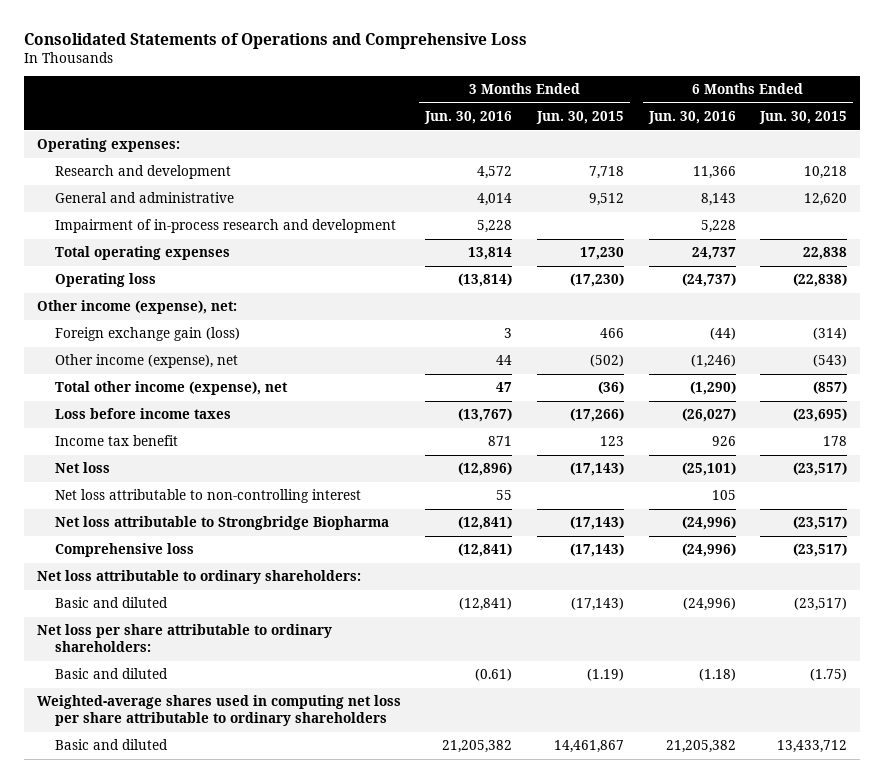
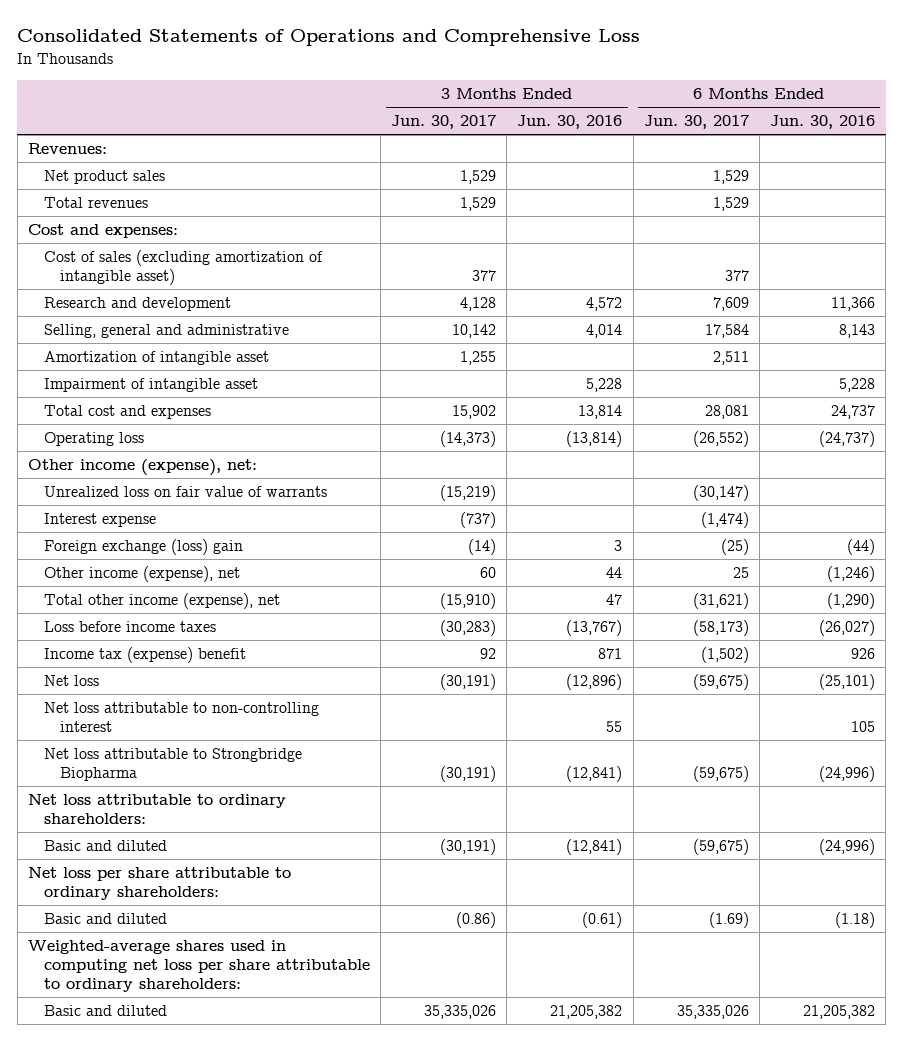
[536,111,625,125] Jun. 30, 2015 -> none
[759,111,848,125] Jun. 30, 2015 -> none
none -> [391,115,497,130] Jun. 30, 2017
none -> [643,115,749,130] Jun. 30, 2017
none -> [27,143,107,155] Revenues:
none -> [43,170,165,185] Net product sales
none -> [43,197,148,209] Total revenues
[36,138,180,153] Operating expenses: -> [27,224,178,239] Cost and expenses:
none -> [43,250,323,285] Cost of sales (excluding amortization of intangible asset)
[55,192,235,204] General and administrative -> [43,324,289,339] Selling, general and administrative
none -> [43,351,269,366] Amortization of intangible asset
[55,219,397,234] Impairment of in-process research and development -> [43,378,258,393] Impairment of intangible asset
[55,246,231,261] Total operating expenses -> [43,405,211,420] Total cost and expenses
none -> [43,486,327,498] Unrealized loss on fair value of warrants
none -> [43,513,156,528] Interest expense
[55,327,241,342] Foreign exchange gain (loss) -> [43,539,243,556] Foreign exchange (loss) gain
[55,435,179,447] Income tax benefit -> [43,647,246,664] Income tax (expense) benefit
[55,543,195,558] Comprehensive loss -> none
[36,695,401,727] Weighted-average shares used in computing net loss per share attributable to ordinary shareholders -> [27,940,370,992] Weighted-average shares used in computing net loss per share attributable to ordinary shareholders:

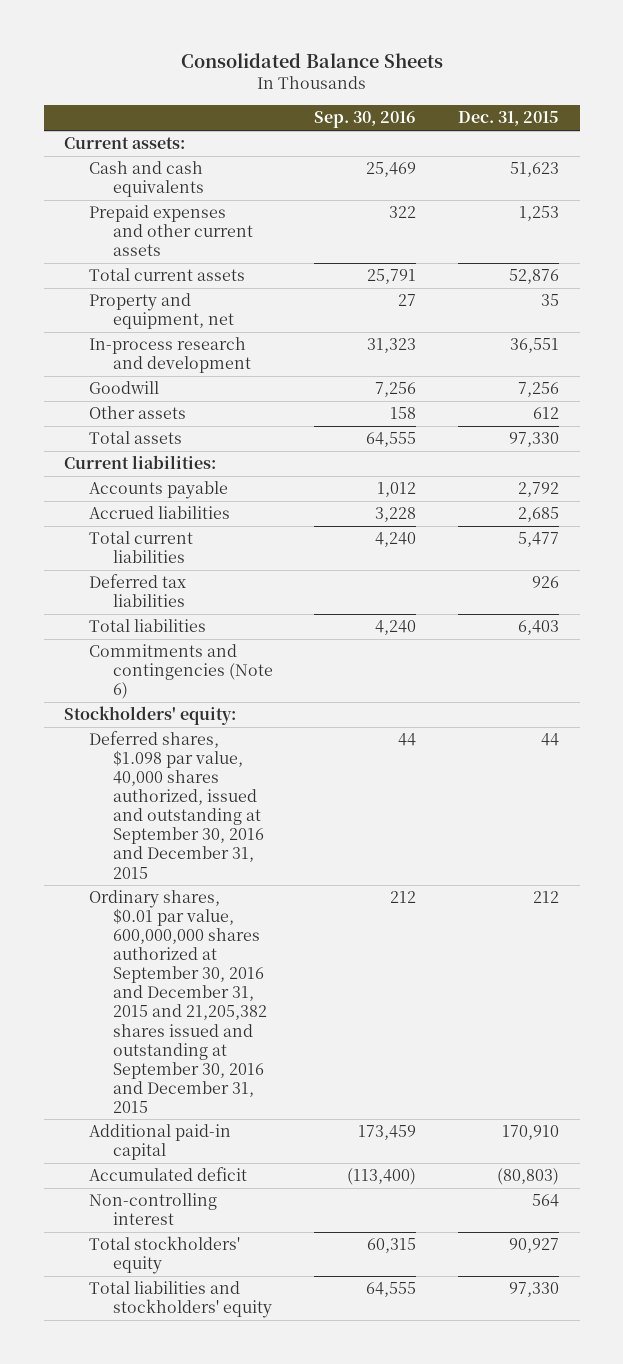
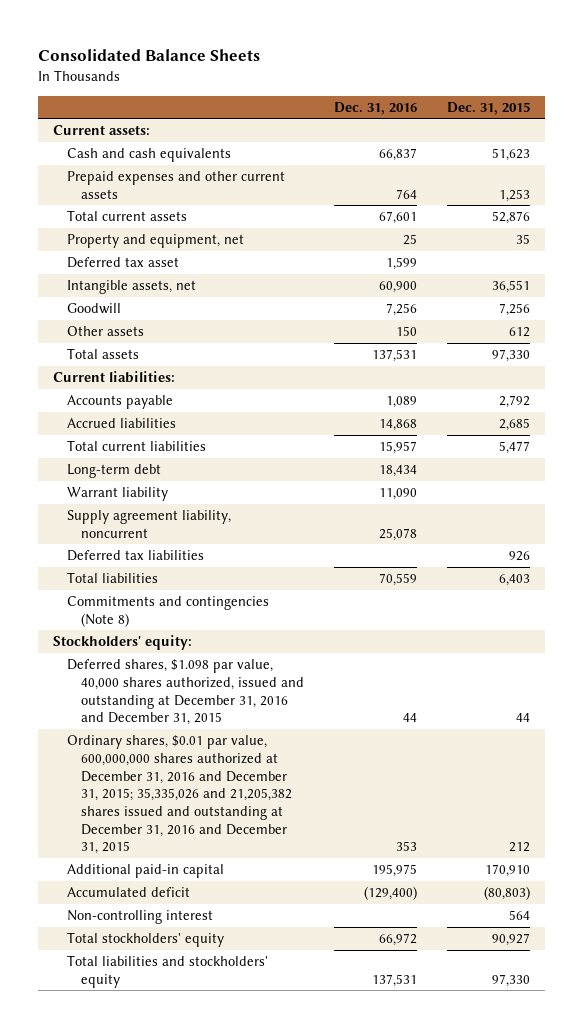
[314,111,417,129] Sep. 30, 2016 -> none
none -> [334,101,418,115] Dec. 31, 2016
none -> [67,257,180,269] Deferred tax asset
[88,337,252,374] In-process research and development -> [67,280,197,295] Intangible assets, net
none -> [67,464,162,479] Long-term debt
none -> [67,487,169,502] Warrant liability
none -> [67,510,232,538] Supply agreement liability, noncurrent
[88,644,274,700] Commitments and contingencies (Note 6) -> [67,596,270,627] Commitments and contingencies (Note 8)
[88,731,265,879] Deferred shares, $1.098 par value, 40,000 shares authorized, issued and outstanding at September 30, 2016 and December 31, 2015 -> [67,659,305,726] Deferred shares, $1.098 par value, 40,000 shares authorized, issued and outstanding at December 31, 2016 and December 31, 2015
[88,890,268,1113] Ordinary shares, $0.01 par value, 600,000,000 shares authorized at September 30, 2016 and December 31, 2015 and 21,205,382 shares issued and outstanding at September 30, 2016 and December 31, 2015 -> [67,735,293,855] Ordinary shares, $0.01 par value, 600,000,000 shares authorized at December 31, 2016 and December 31, 2015; 35,335,026 and 21,205,382 shares issued and outstanding at December 31, 2016 and December 31, 2015

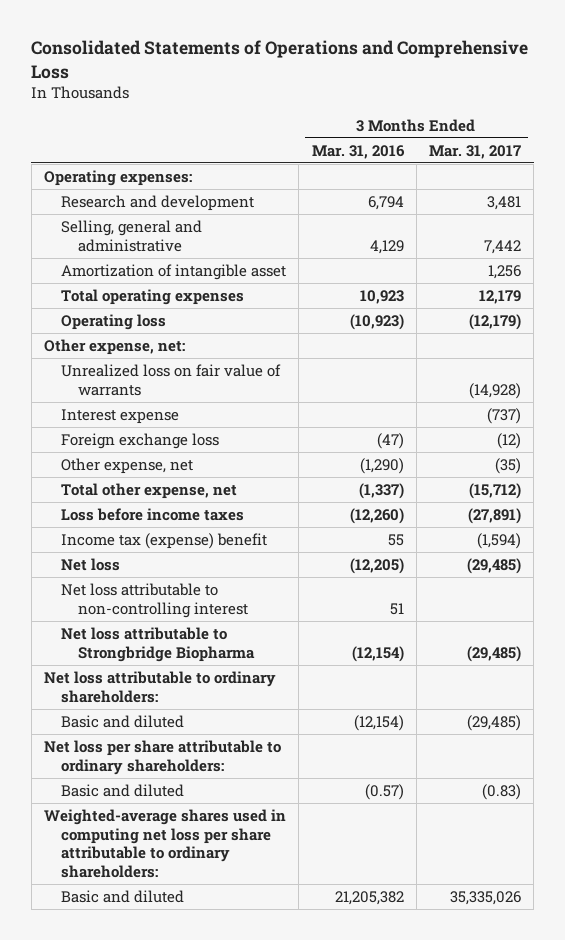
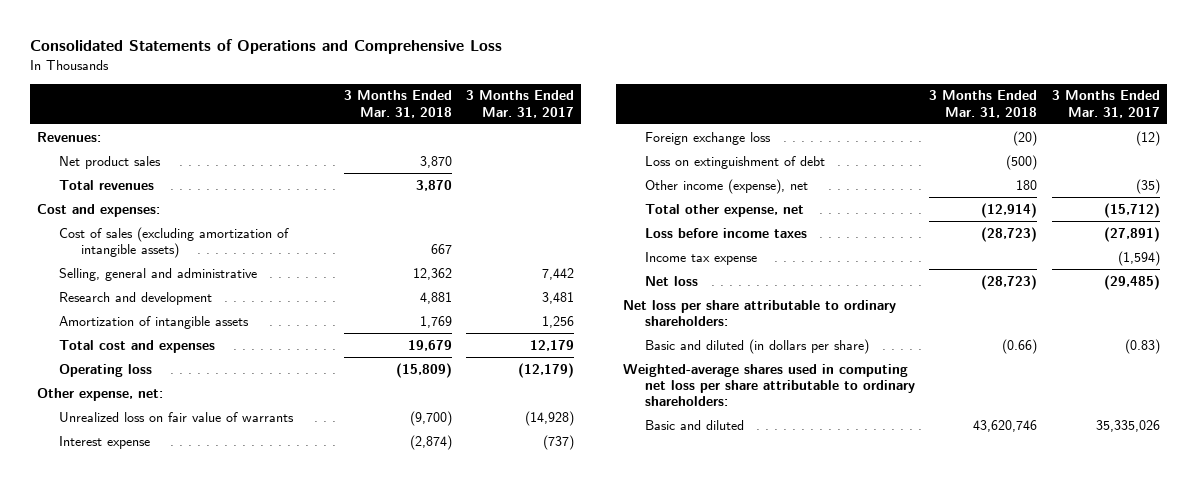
[311,144,405,159] Mar. 31, 2016 -> none
none -> [343,90,452,118] 3 Months Ended Mar. 31, 2018
none -> [37,131,102,142] Revenues:
none -> [59,155,162,169] Net product sales
none -> [59,179,155,190] Total revenues
[43,169,192,186] Operating expenses: -> [37,203,161,217] Cost and expenses:
none -> [59,226,290,258] Cost of sales (excluding amortization of intangible assets)
[60,194,254,211] Research and development -> [59,291,213,305] Research and development
[60,263,286,280] Amortization of intangible asset -> [59,315,250,329] Amortization of intangible assets
[60,288,244,305] Total operating expenses -> [59,339,216,353] Total cost and expenses
none -> [644,155,825,169] Loss on extinguishment of debt
[60,457,193,474] Other expense, net -> [644,178,808,194] Other income (expense), net
[60,532,267,549] Income tax (expense) benefit -> [644,251,757,265] Income tax expense
[60,582,248,618] Net loss attributable to non-controlling interest -> none
[60,626,255,662] Net loss attributable to Strongbridge Biopharma -> none
[43,670,276,703] Net loss attributable to ordinary shareholders: -> none
[60,714,184,728] Basic and diluted -> none
[60,783,184,797] Basic and diluted -> [644,338,869,354] Basic and diluted (in dollars per share)

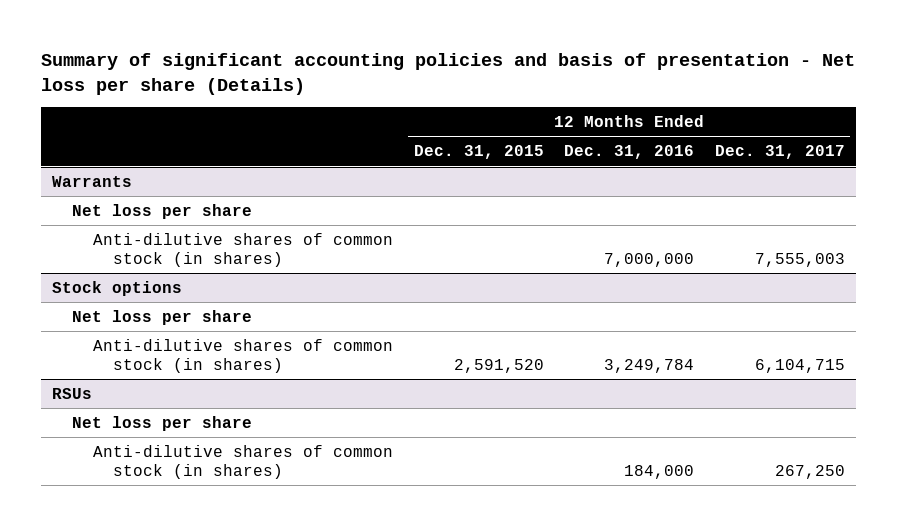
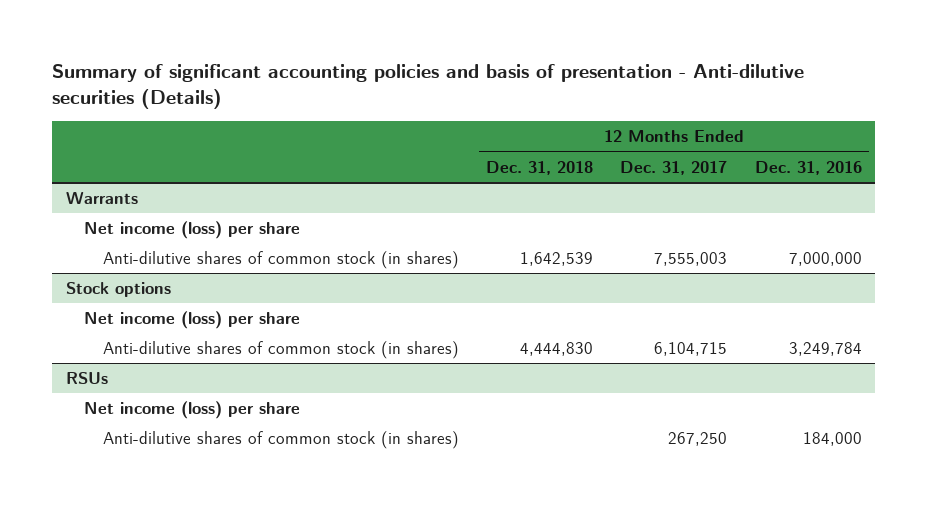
[41,53,856,96] Summary of significant accounting policies and basis of presentation - Net loss per share (Details) -> [52,64,805,110] Summary of significant accounting policies and basis of presentation - Anti-dilutive securities (Details)
[413,145,544,160] Dec. 31, 2015 -> none
none -> [485,160,593,175] Dec. 31, 2018
[72,203,253,219] Net loss per share -> [84,221,301,240] Net income (loss) per share
[72,309,253,325] Net loss per share -> [84,311,301,330] Net income (loss) per share
[72,415,253,431] Net loss per share -> [84,401,301,420] Net income (loss) per share

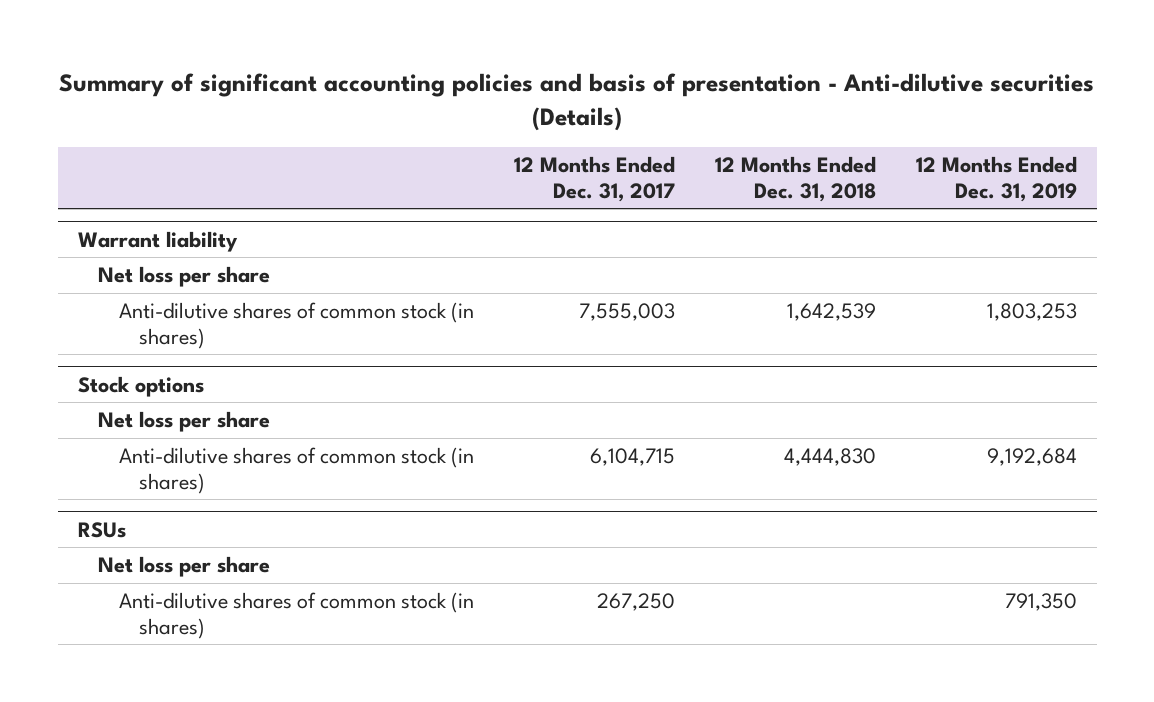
[754,160,862,175] Dec. 31, 2016 -> none
none -> [915,156,1077,202] 12 Months Ended Dec. 31, 2019
[66,192,139,205] Warrants -> [77,230,238,252] Warrant liability
[84,221,301,240] Net income (loss) per share -> [98,266,271,288] Net loss per share
[84,311,301,330] Net income (loss) per share -> [98,411,271,433] Net loss per share
[84,401,301,420] Net income (loss) per share -> [98,556,271,578] Net loss per share

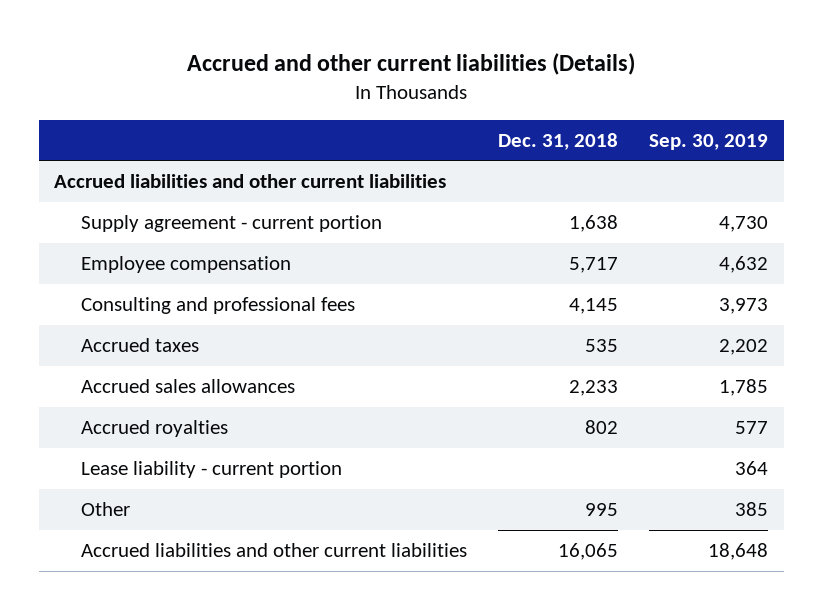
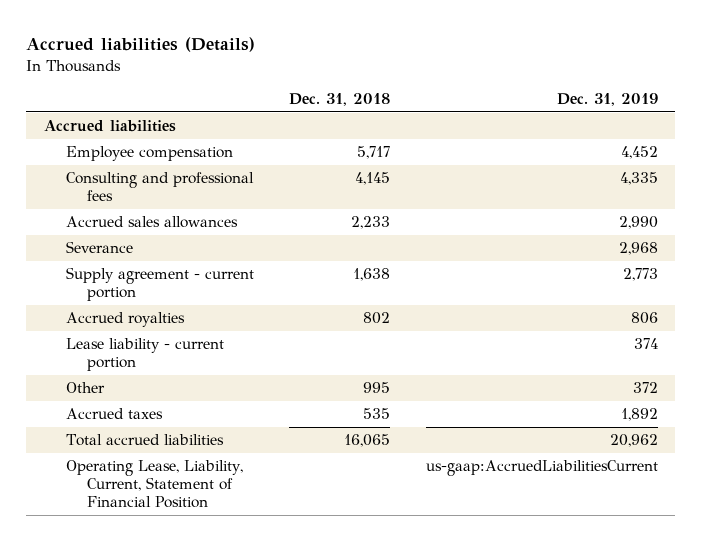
[187,52,636,75] Accrued and other current liabilities (Details) -> [26,37,256,53] Accrued liabilities (Details)
[649,133,769,150] Sep. 30, 2019 -> none
none -> [556,93,658,107] Dec. 31, 2019
[54,174,447,189] Accrued liabilities and other current liabilities -> [44,120,177,133] Accrued liabilities
none -> [65,241,133,254] Severance
[81,215,383,233] Supply agreement - current portion -> [65,267,254,302] Supply agreement - current portion
[81,338,200,353] Accrued taxes -> [65,408,163,420] Accrued taxes
[81,543,468,558] Accrued liabilities and other current liabilities -> [65,434,224,447] Total accrued liabilities
none -> [65,460,243,508] Operating Lease, Liability, Current, Statement of Financial Position

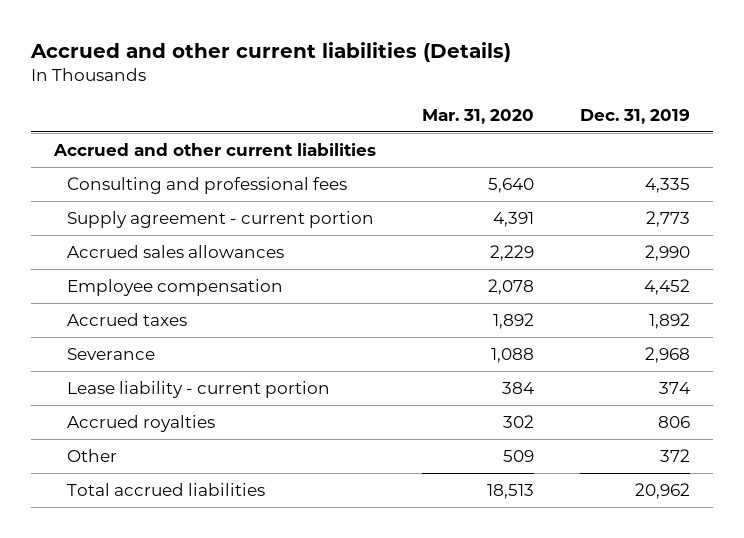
[26,37,256,53] Accrued liabilities (Details) -> [30,41,512,62] Accrued and other current liabilities (Details)
[289,93,391,107] Dec. 31, 2018 -> none
none -> [422,109,535,125] Mar. 31, 2020
[44,120,177,133] Accrued liabilities -> [53,142,377,156] Accrued and other current liabilities
[65,267,254,302] Supply agreement - current portion -> [67,210,375,228] Supply agreement - current portion
[65,146,233,162] Employee compensation -> [67,278,284,296] Employee compensation
[65,408,163,420] Accrued taxes -> [67,312,188,326] Accrued taxes
[65,312,185,328] Accrued royalties -> [67,414,216,432] Accrued royalties
[65,460,243,508] Operating Lease, Liability, Current, Statement of Financial Position -> none

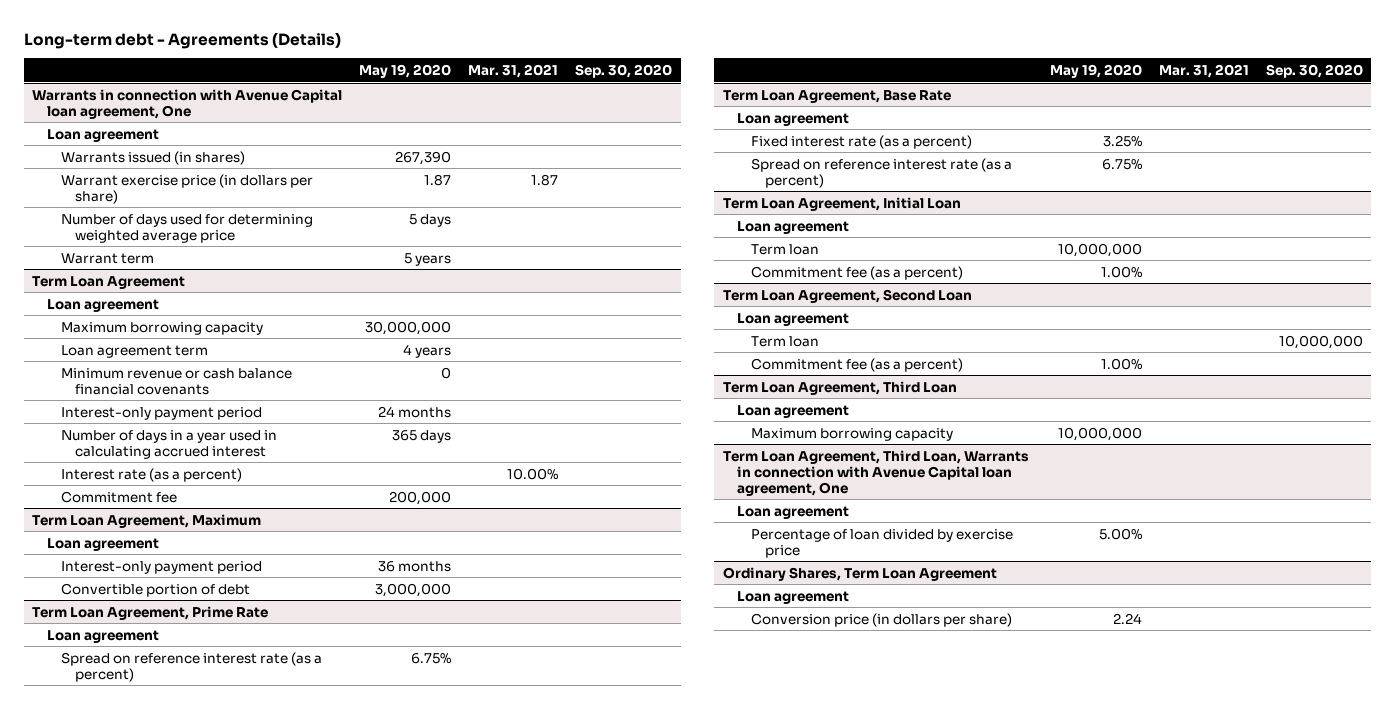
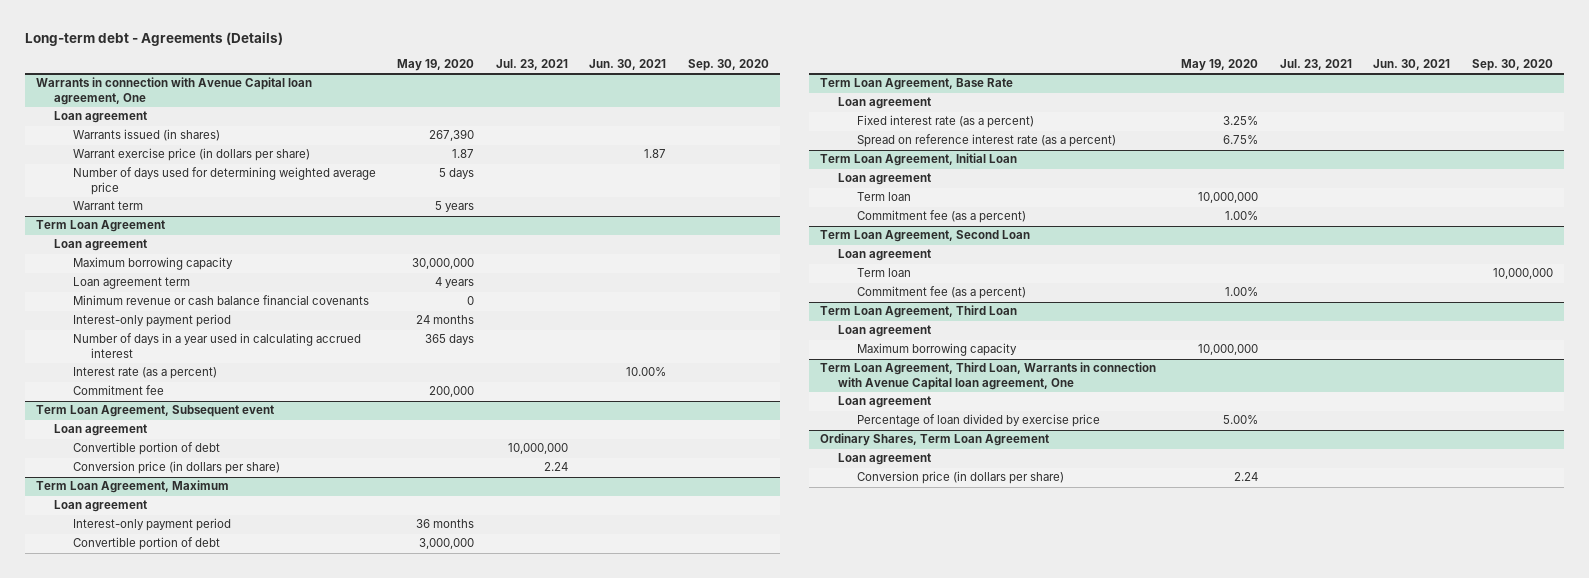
[468,63,559,78] Mar. 31, 2021 -> none
none -> [495,58,568,70] Jul. 23, 2021
none -> [589,58,667,70] Jun. 30, 2021
none -> [35,405,274,418] Term Loan Agreement, Subsequent event
none -> [54,424,148,437] Loan agreement
none -> [72,442,220,456] Convertible portion of debt
none -> [72,461,280,475] Conversion price (in dollars per share)
[32,605,269,620] Term Loan Agreement, Prime Rate -> none
[46,629,159,643] Loan agreement -> none
[60,651,322,682] Spread on reference interest rate (as a percent) -> none

